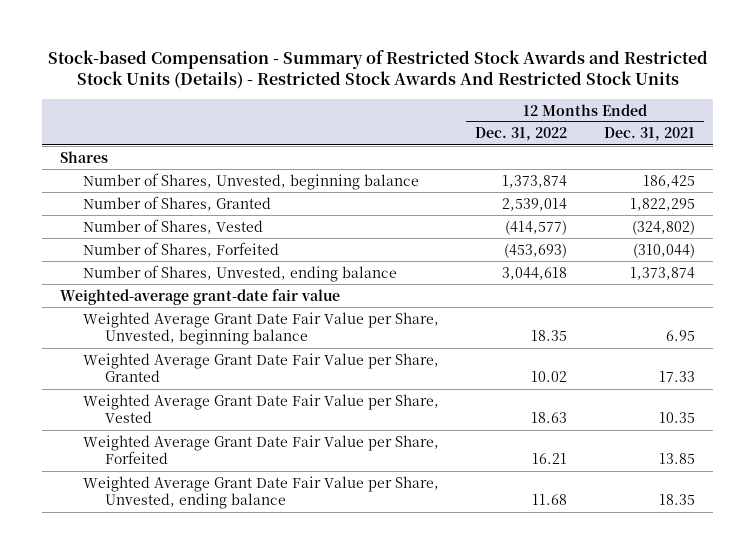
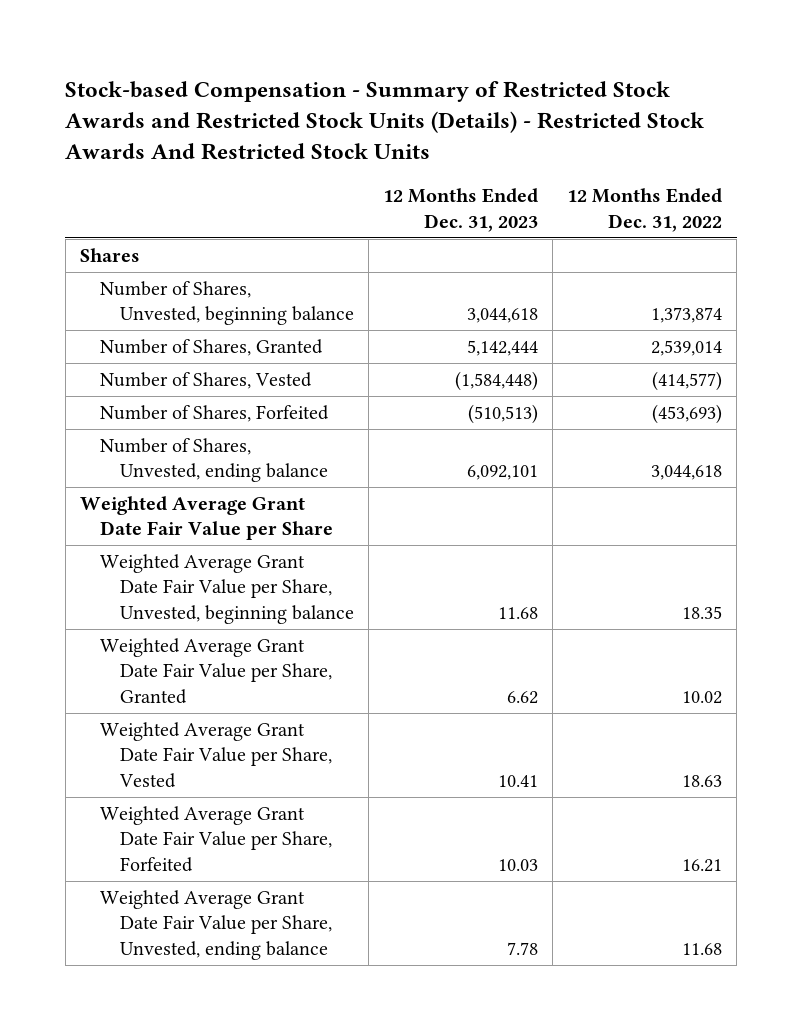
[603,127,695,142] Dec. 31, 2021 -> none
none -> [382,188,538,232] 12 Months Ended Dec. 31, 2023
[60,288,341,305] Weighted-average grant-date fair value -> [79,495,333,541] Weighted Average Grant Date Fair Value per Share

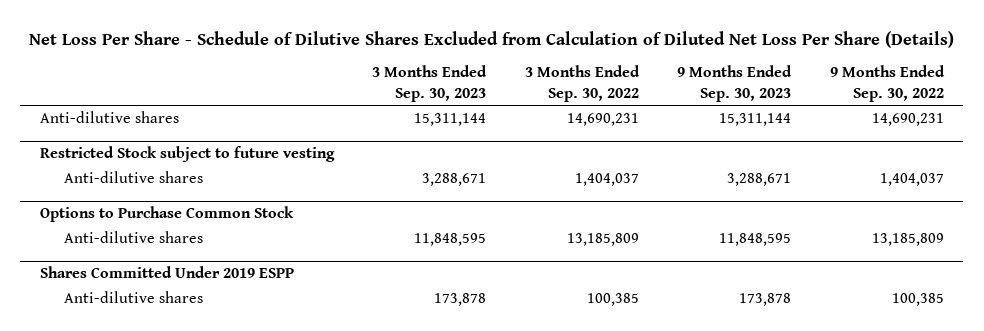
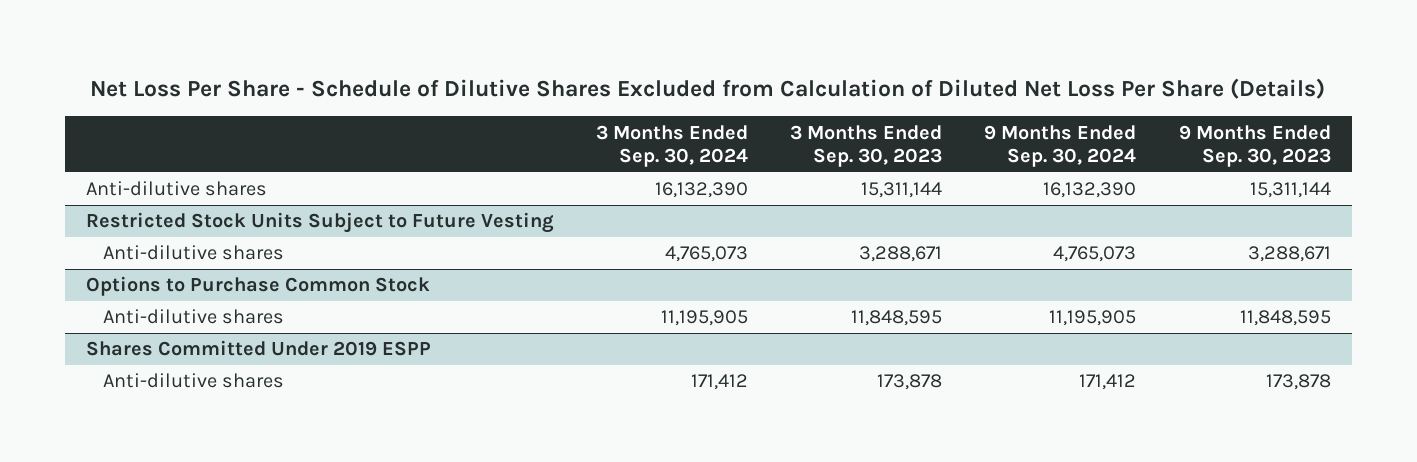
[524,65,640,102] 3 Months Ended Sep. 30, 2022 -> none
[830,65,946,102] 9 Months Ended Sep. 30, 2022 -> none
none -> [596,124,749,168] 3 Months Ended Sep. 30, 2024
none -> [984,124,1137,168] 9 Months Ended Sep. 30, 2024
[39,146,335,163] Restricted Stock subject to future vesting -> [86,212,555,234] Restricted Stock Units Subject to Future Vesting

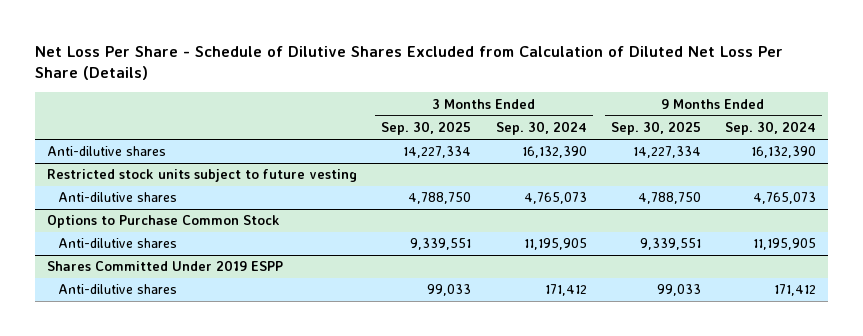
[790,124,943,168] 3 Months Ended Sep. 30, 2023 -> none
[1178,124,1331,168] 9 Months Ended Sep. 30, 2023 -> none
none -> [381,121,472,136] Sep. 30, 2025
none -> [610,121,701,136] Sep. 30, 2025
[86,212,555,234] Restricted Stock Units Subject to Future Vesting -> [47,169,358,183] Restricted stock units subject to future vesting

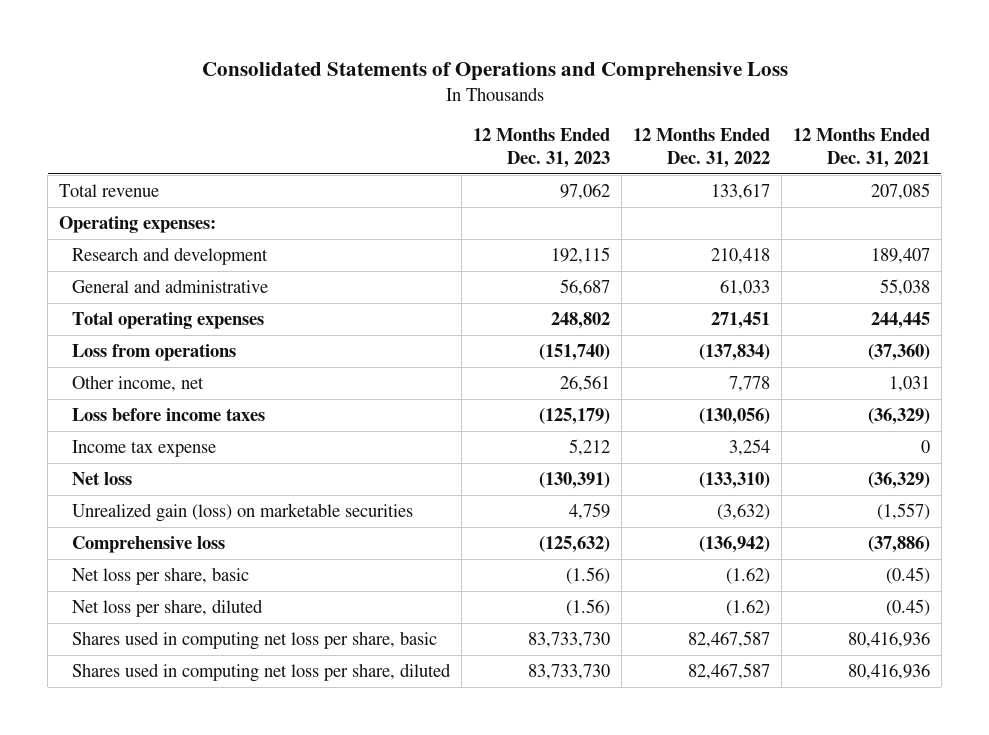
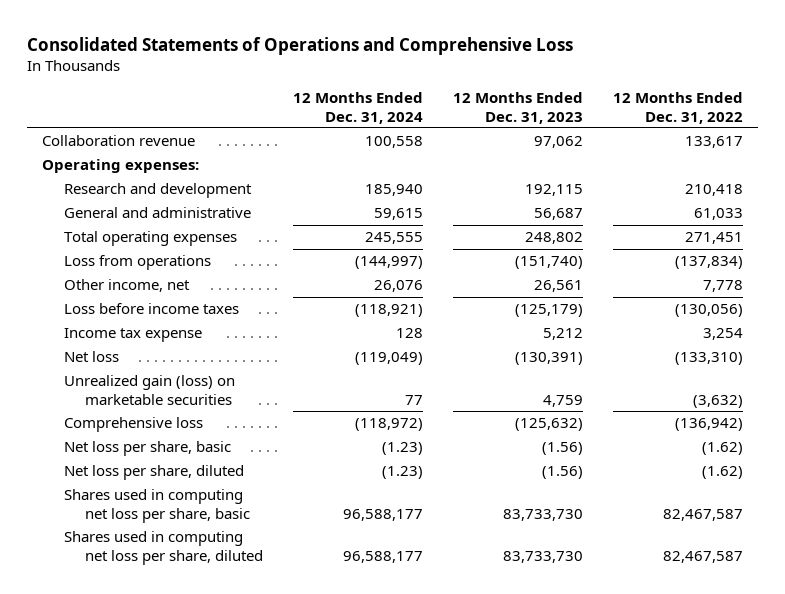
[792,128,930,169] 12 Months Ended Dec. 31, 2021 -> none
none -> [293,92,424,124] 12 Months Ended Dec. 31, 2024
[59,183,160,197] Total revenue -> [42,135,196,147] Collaboration revenue

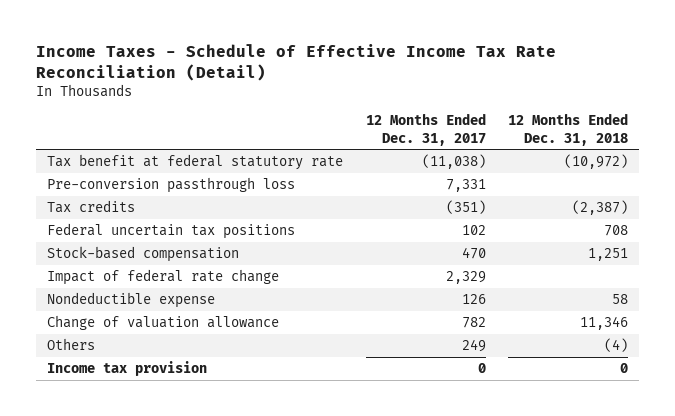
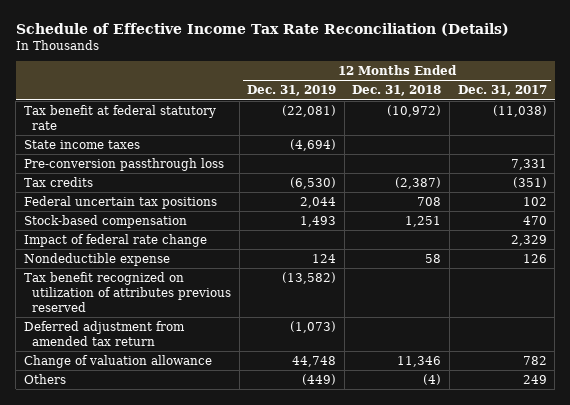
[36,44,557,81] Income Taxes - Schedule of Effective Income Tax Rate Reconciliation (Detail) -> [15,22,509,36] Schedule of Effective Income Tax Rate Reconciliation (Details)
none -> [247,85,337,97] Dec. 31, 2019
none -> [23,139,140,149] State income taxes
none -> [23,271,232,313] Tax benefit recognized on utilization of attributes previous reserved
none -> [23,320,185,347] Deferred adjustment from amended tax return
[47,361,208,377] Income tax provision -> none

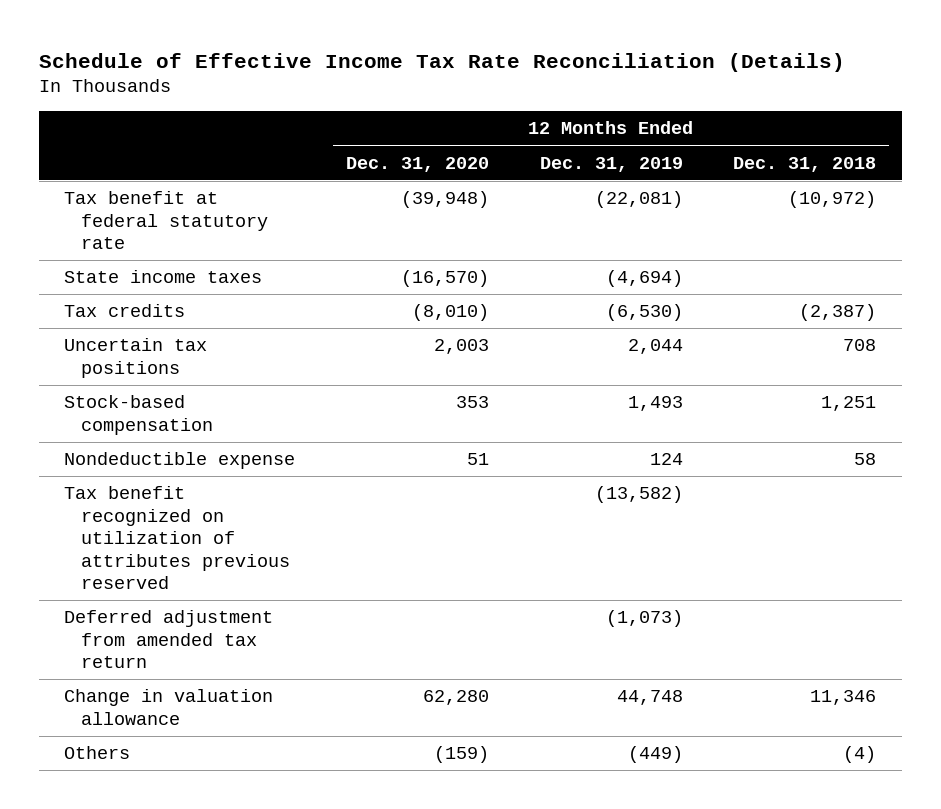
[457,85,547,97] Dec. 31, 2017 -> none
none -> [345,156,489,172] Dec. 31, 2020
[23,157,224,171] Pre-conversion passthrough loss -> none
[23,195,217,209] Federal uncertain tax positions -> [64,338,208,378] Uncertain tax positions
[23,233,207,247] Impact of federal rate change -> none
[23,354,212,368] Change of valuation allowance -> [64,689,274,725] Change in valuation allowance

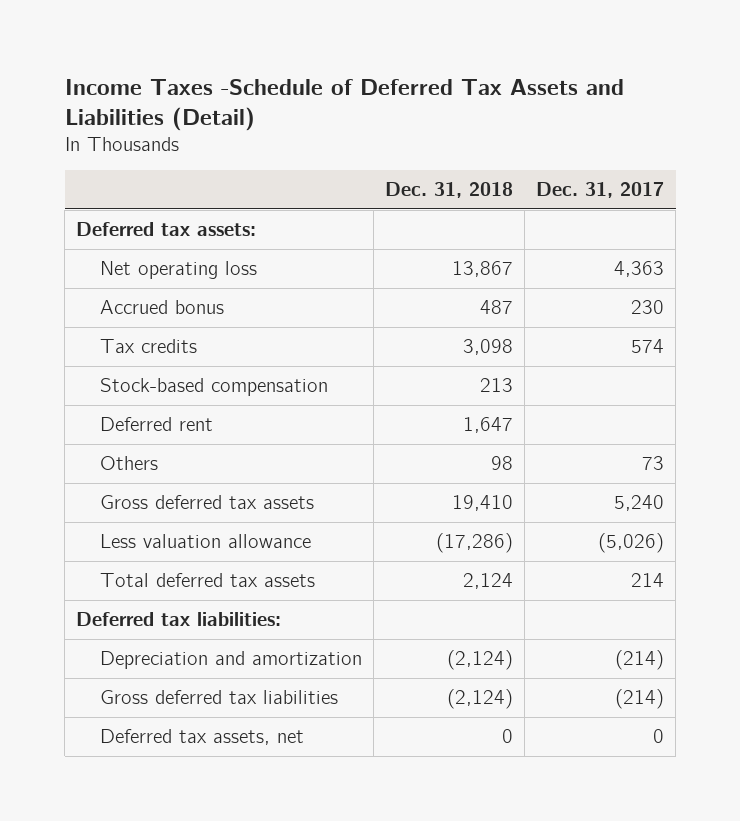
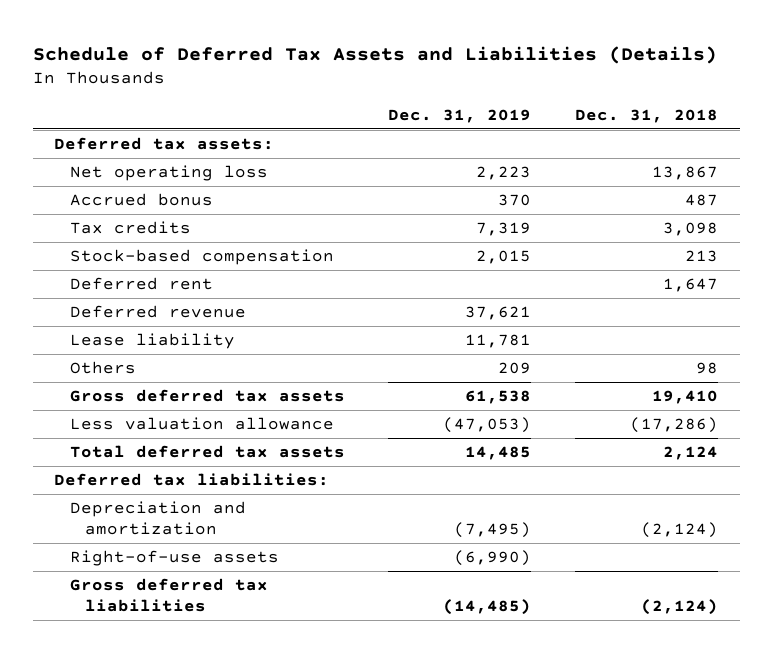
[64,78,624,131] Income Taxes -Schedule of Deferred Tax Assets and Liabilities (Detail) -> [32,45,717,64] Schedule of Deferred Tax Assets and Liabilities (Details)
[536,182,665,199] Dec. 31, 2017 -> none
none -> [388,108,532,123] Dec. 31, 2019
none -> [69,305,246,319] Deferred revenue
none -> [69,333,235,350] Lease liability
none -> [69,550,279,567] Right-of-use assets
[100,728,305,745] Deferred tax assets, net -> none

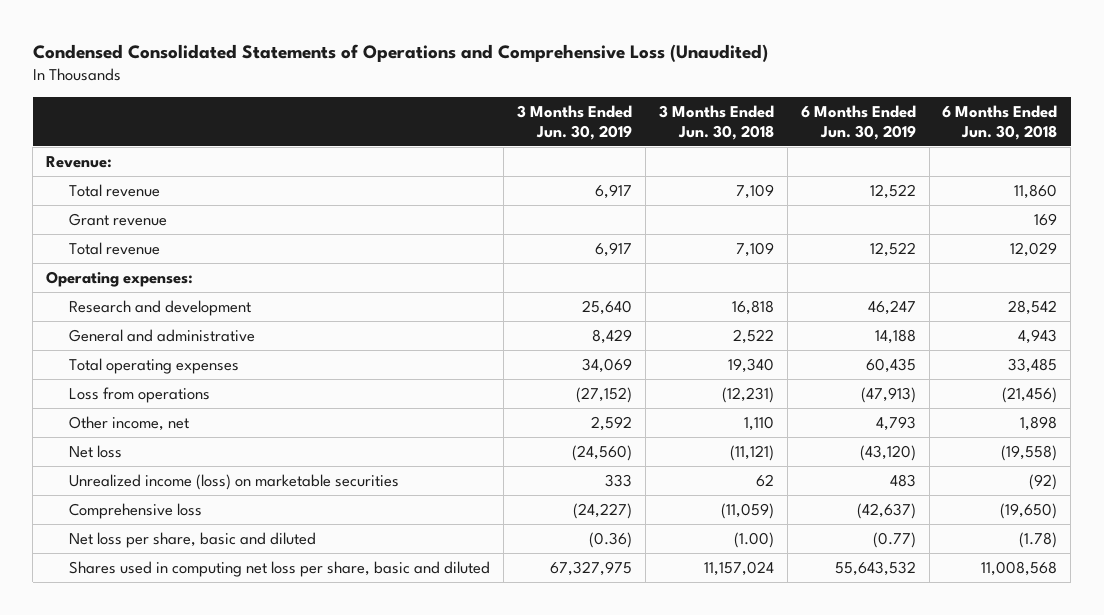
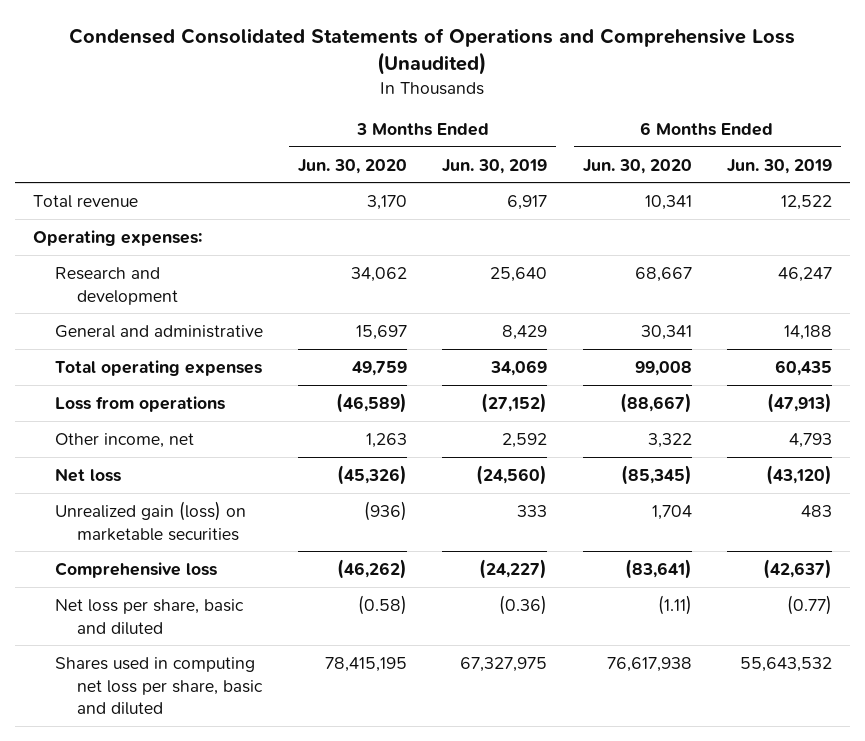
[658,104,774,140] 3 Months Ended Jun. 30, 2018 -> none
[942,104,1058,140] 6 Months Ended Jun. 30, 2018 -> none
none -> [298,158,408,174] Jun. 30, 2020
none -> [582,158,692,174] Jun. 30, 2020
[46,155,113,168] Revenue: -> none
[68,212,167,226] Grant revenue -> none
[68,241,160,255] Total revenue -> none
[68,473,399,490] Unrealized income (loss) on marketable securities -> [54,500,246,541] Unrealized gain (loss) on marketable securities

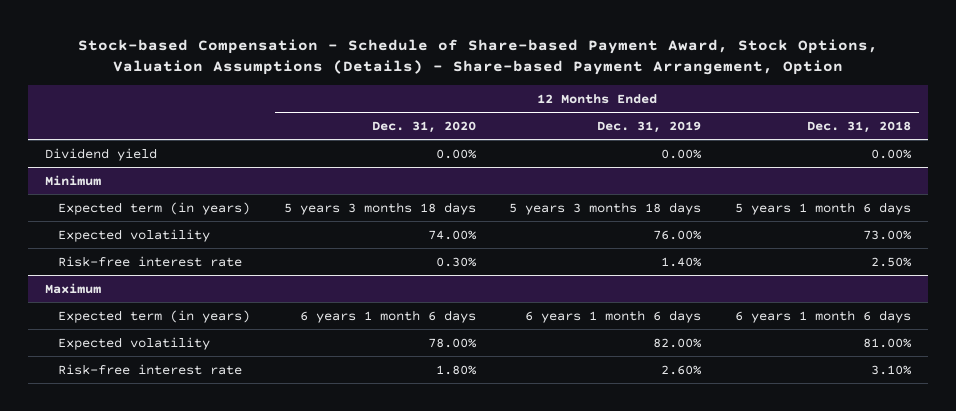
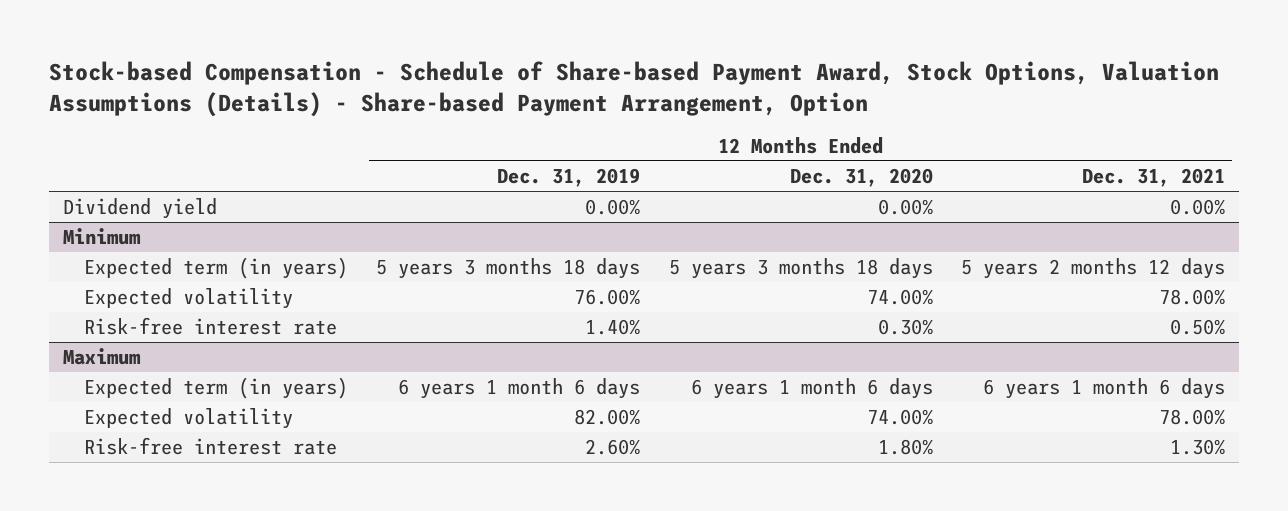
[806,120,911,133] Dec. 31, 2018 -> none
none -> [1081,167,1225,187] Dec. 31, 2021
[427,337,477,348] 78.00% -> [866,409,933,426] 74.00%

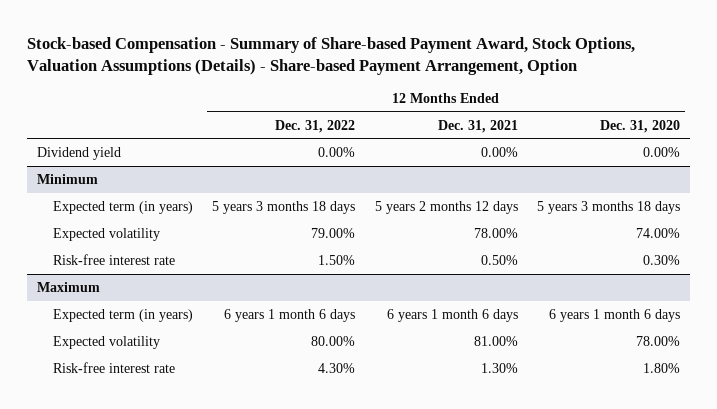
[49,60,1220,117] Stock-based Compensation - Schedule of Share-based Payment Award, Stock Options, Valuation Assumptions (Details) - Share-based Payment Arrangement, Option -> [27,37,636,76] Stock-based Compensation - Summary of Share-based Payment Award, Stock Options, Valuation Assumptions (Details) - Share-based Payment Arrangement, Option
[497,167,641,187] Dec. 31, 2019 -> none
none -> [275,119,356,133] Dec. 31, 2022
[866,409,933,426] 74.00% -> [635,335,680,346] 78.00%
[1158,409,1225,426] 78.00% -> [473,335,518,346] 81.00%

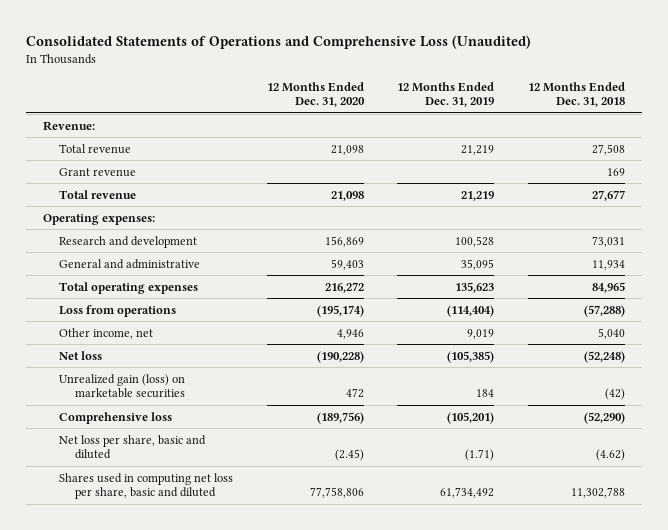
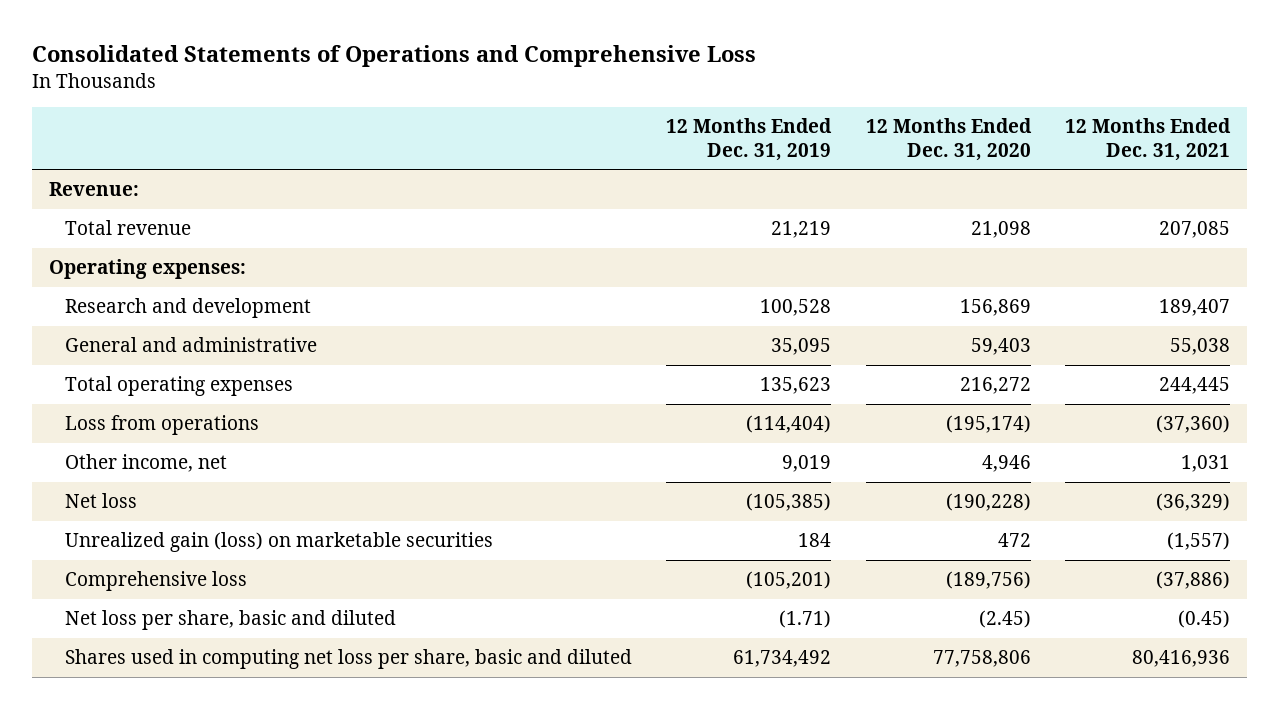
[26,34,532,49] Consolidated Statements of Operations and Comprehensive Loss (Unaudited) -> [32,45,757,68] Consolidated Statements of Operations and Comprehensive Loss
[527,81,625,108] 12 Months Ended Dec. 31, 2018 -> none
none -> [1064,118,1231,161] 12 Months Ended Dec. 31, 2021
[58,167,136,177] Grant revenue -> none
[58,189,136,199] Total revenue -> none

